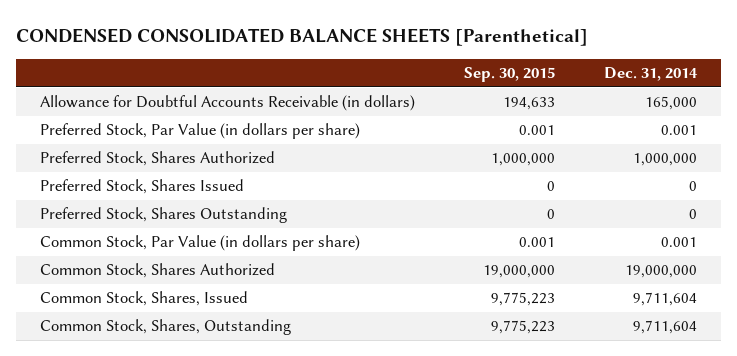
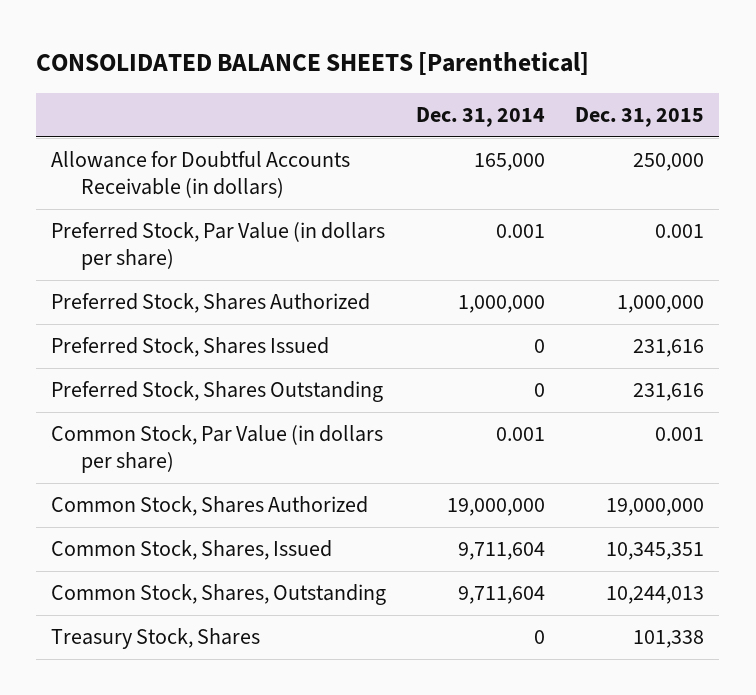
[16,28,589,47] CONDENSED CONSOLIDATED BALANCE SHEETS [Parenthetical] -> [36,51,590,75] CONSOLIDATED BALANCE SHEETS [Parenthetical]
[464,67,556,83] Sep. 30, 2015 -> none
none -> [575,107,705,128] Dec. 31, 2015
none -> [51,628,261,650] Treasury Stock, Shares

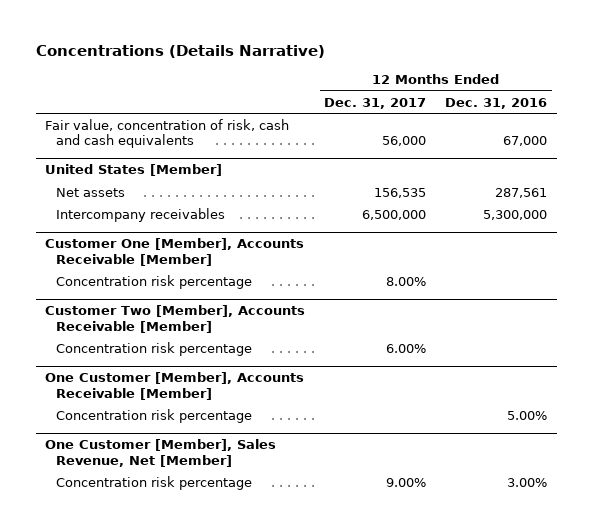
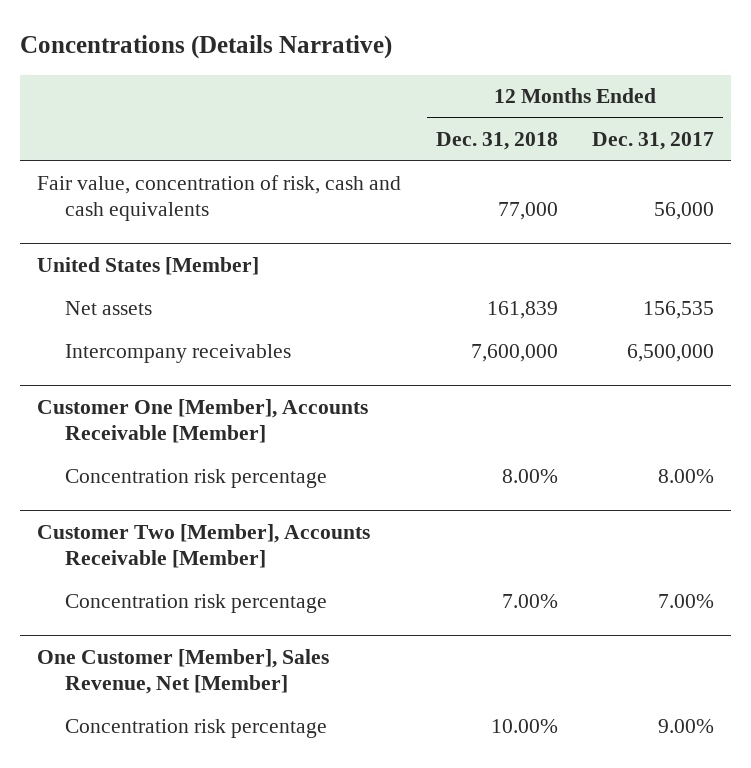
[445,97,548,109] Dec. 31, 2016 -> none
none -> [435,132,558,151] Dec. 31, 2018
[45,372,305,400] One Customer [Member], Accounts Receivable [Member] -> none
[56,408,253,423] Concentration risk percentage -> none
[386,343,427,353] 6.00% -> [658,594,715,609] 7.00%

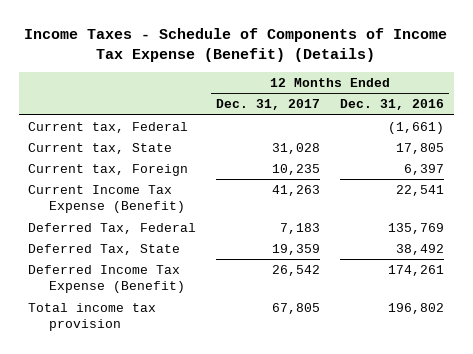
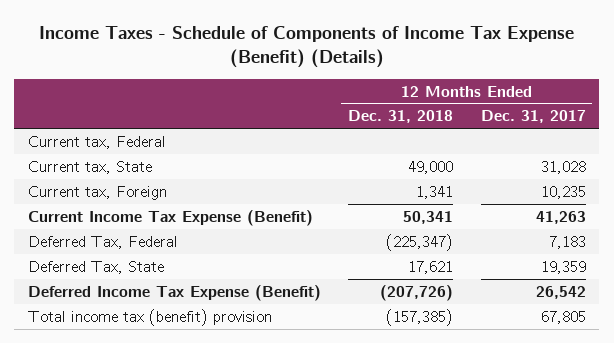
[340,99,445,111] Dec. 31, 2016 -> none
none -> [348,110,454,124] Dec. 31, 2018
[28,302,157,332] Total income tax provision -> [27,308,272,326] Total income tax (benefit) provision

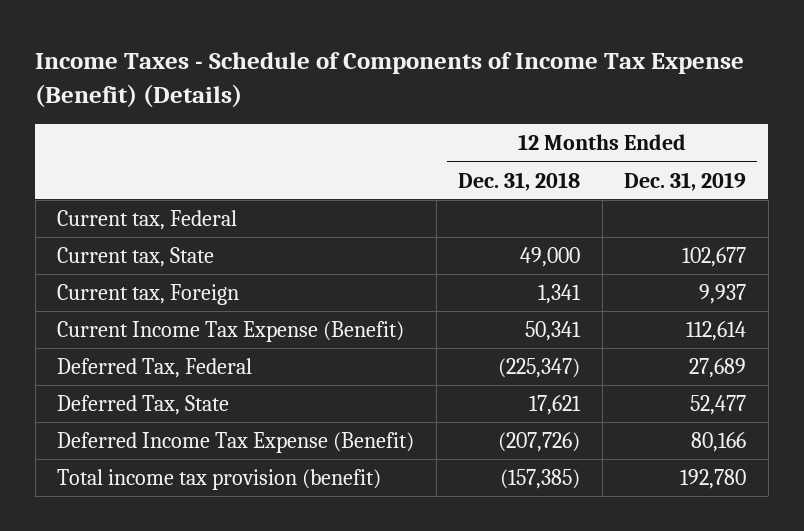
[480,110,586,124] Dec. 31, 2017 -> none
none -> [624,171,747,191] Dec. 31, 2019
[27,308,272,326] Total income tax (benefit) provision -> [57,469,382,491] Total income tax provision (benefit)

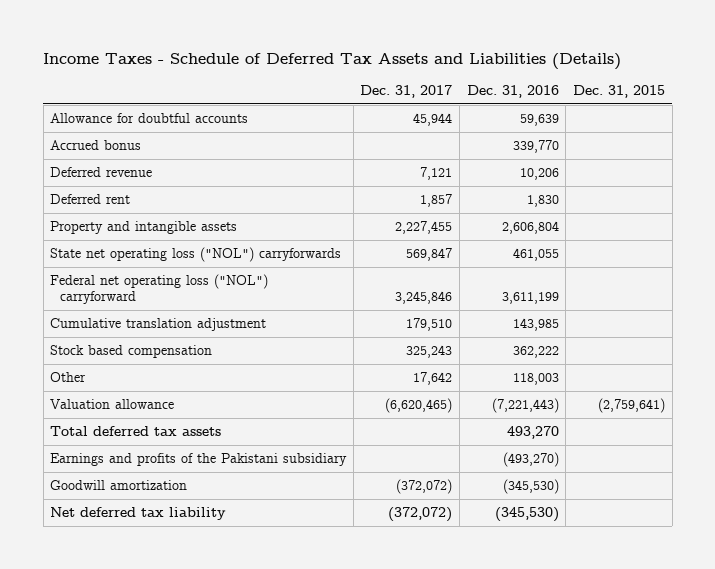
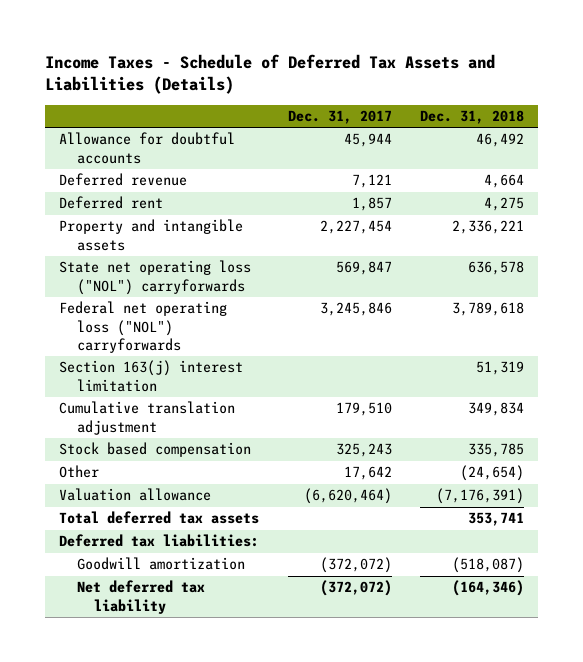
[466,84,559,98] Dec. 31, 2016 -> none
[573,84,666,98] Dec. 31, 2015 -> none
none -> [419,110,524,125] Dec. 31, 2018
[50,139,142,150] Accrued bonus -> none
[395,220,453,234] 2,227,455 -> [319,220,392,235] 2,227,454
[50,273,269,305] Federal net operating loss ("NOL") carryforward -> [59,301,228,354] Federal net operating loss ("NOL") carryforwards
none -> [59,360,244,392] Section 163(j) interest limitation
[385,397,453,413] (6,620,465) -> [303,488,392,505] (6,620,464)
[50,452,348,466] Earnings and profits of the Pakistani subsidiary -> none
none -> [59,534,260,548] Deferred tax liabilities:

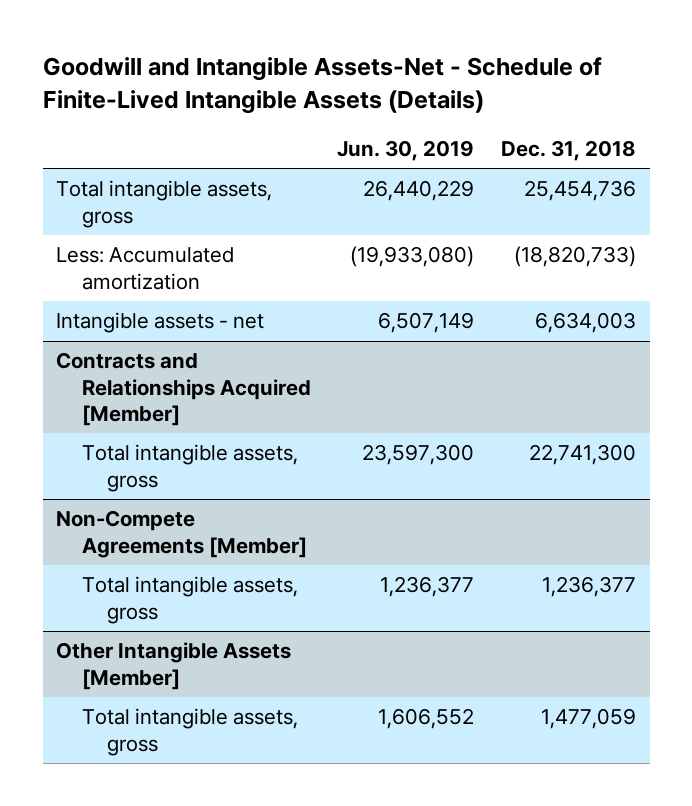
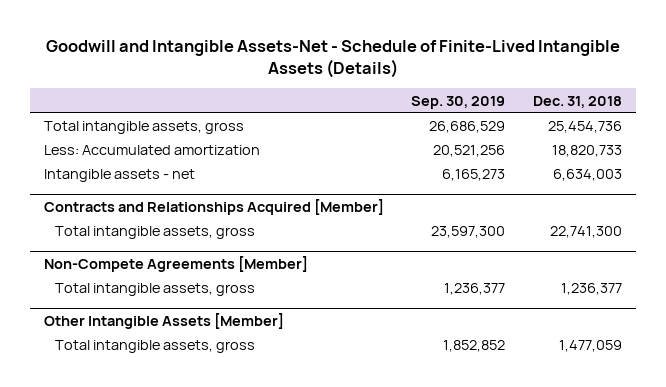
[337,140,475,162] Jun. 30, 2019 -> none
none -> [411,95,506,109] Sep. 30, 2019
[514,246,637,268] (18,820,733) -> [552,145,623,158] 18,820,733

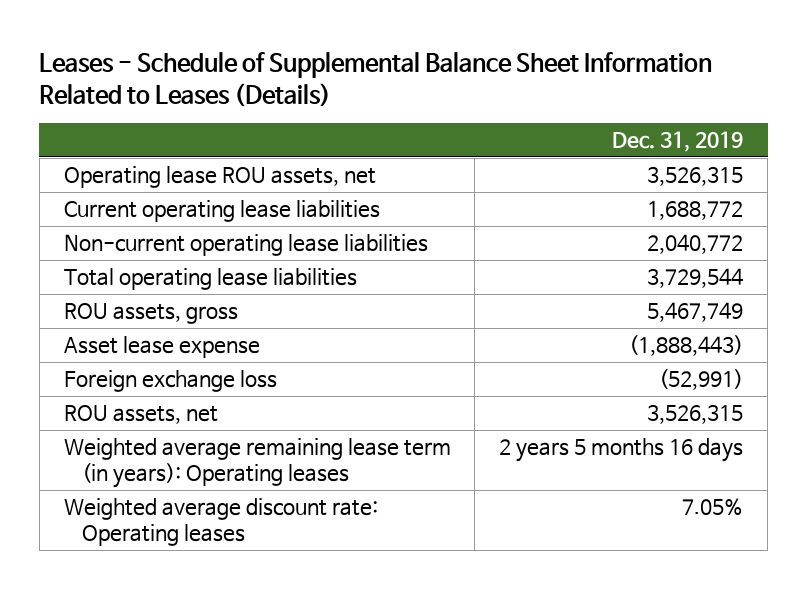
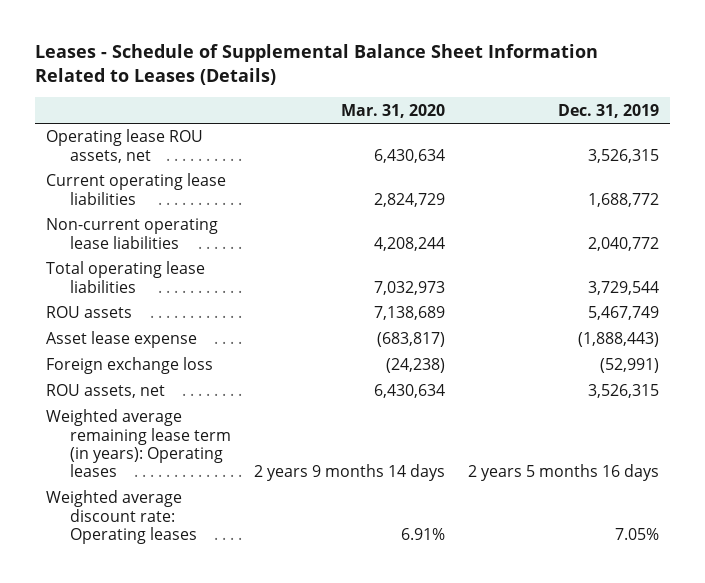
none -> [340,103,445,118] Mar. 31, 2020
[63,303,238,325] ROU assets, gross -> [46,306,133,319] ROU assets

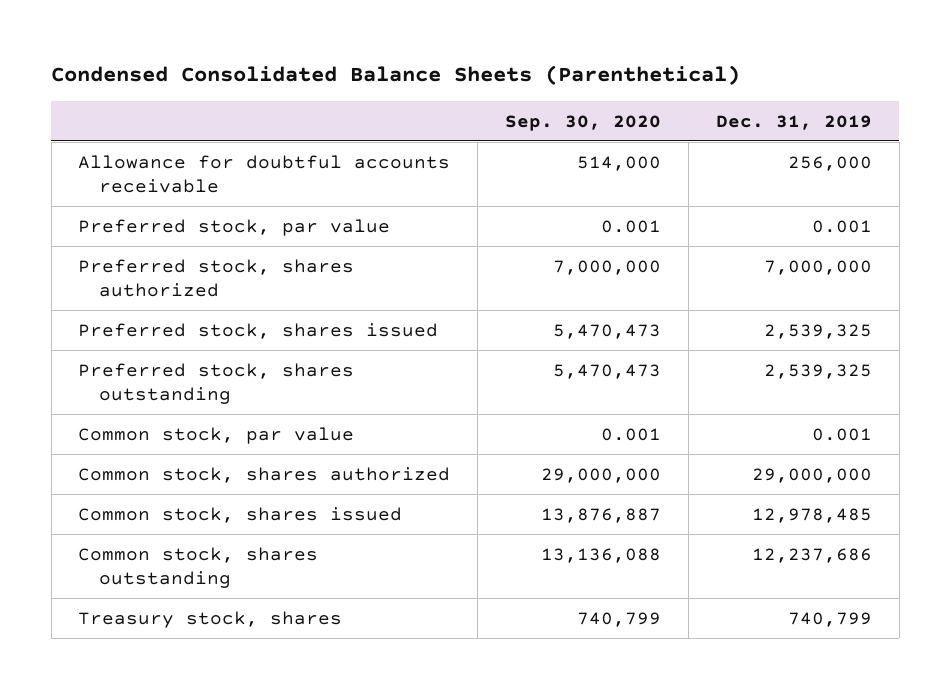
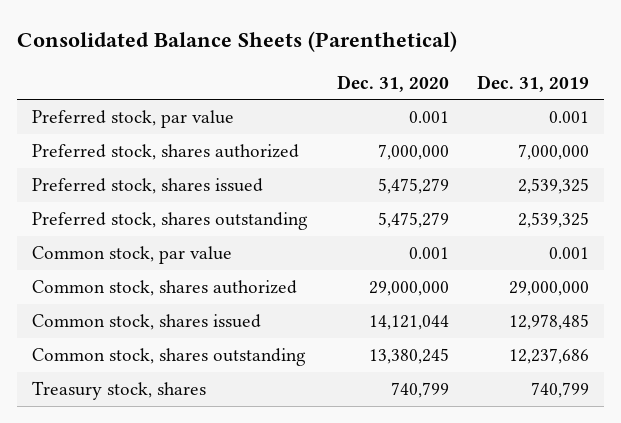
[51,65,741,86] Condensed Consolidated Balance Sheets (Parenthetical) -> [17,30,458,52] Consolidated Balance Sheets (Parenthetical)
[505,114,662,131] Sep. 30, 2020 -> none
none -> [336,74,449,92] Dec. 31, 2020
[78,154,451,193] Allowance for doubtful accounts receivable -> none

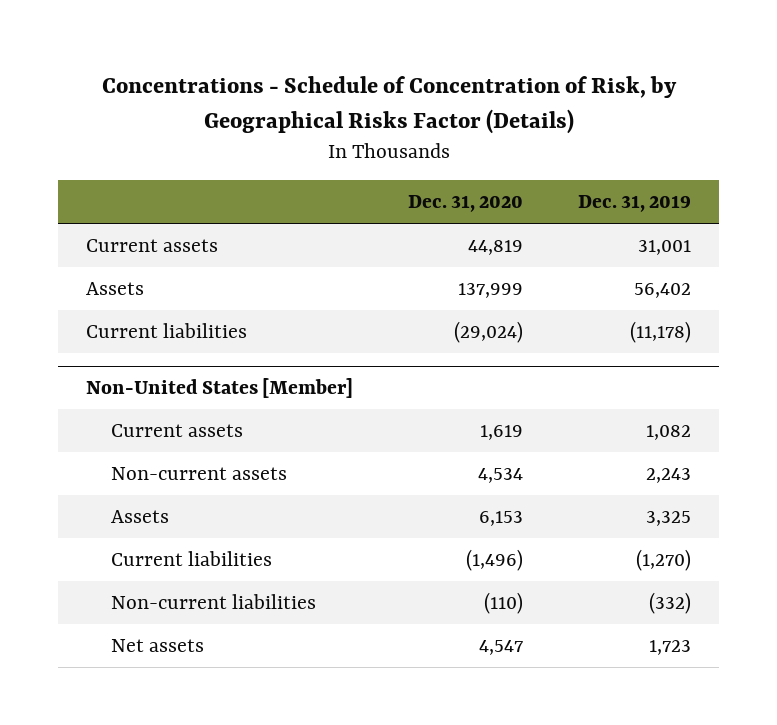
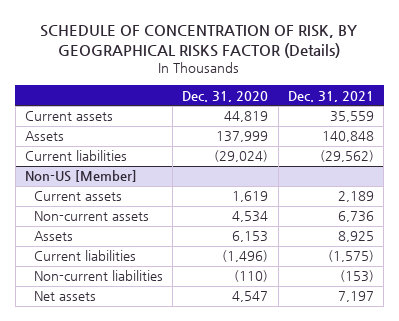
[101,76,677,134] Concentrations - Schedule of Concentration of Risk, by Geographical Risks Factor (Details) -> [40,25,358,59] SCHEDULE OF CONCENTRATION OF RISK, BY GEOGRAPHICAL RISKS FACTOR (Details)
[578,195,692,213] Dec. 31, 2019 -> none
none -> [287,90,374,102] Dec. 31, 2021
[86,378,354,399] Non-United States [Member] -> [24,170,137,183] Non-US [Member]

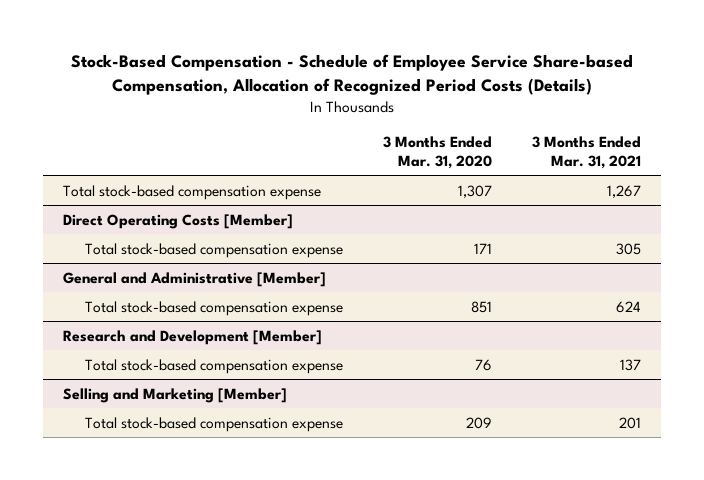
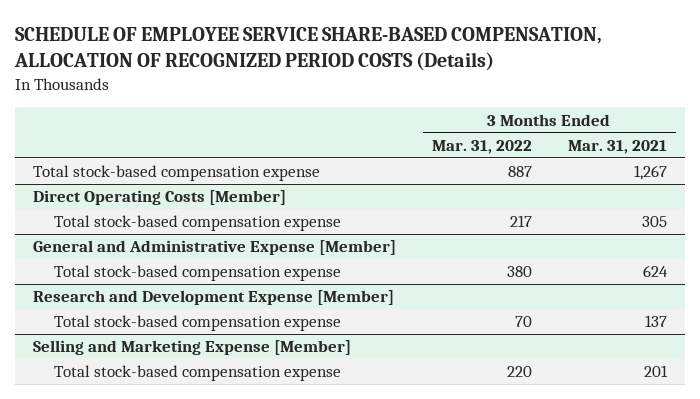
[71,54,634,96] Stock-Based Compensation - Schedule of Employee Service Share-based Compensation, Allocation of Recognized Period Costs (Details) -> [13,27,602,72] SCHEDULE OF EMPLOYEE SERVICE SHARE-BASED COMPENSATION, ALLOCATION OF RECOGNIZED PERIOD COSTS (Details)
[382,135,492,169] 3 Months Ended Mar. 31, 2020 -> none
none -> [431,140,532,155] Mar. 31, 2022
[63,271,327,287] General and Administrative [Member] -> [32,240,396,256] General and Administrative Expense [Member]
[63,329,323,345] Research and Development [Member] -> [32,290,394,306] Research and Development Expense [Member]
[63,387,288,403] Selling and Marketing [Member] -> [32,340,351,356] Selling and Marketing Expense [Member]

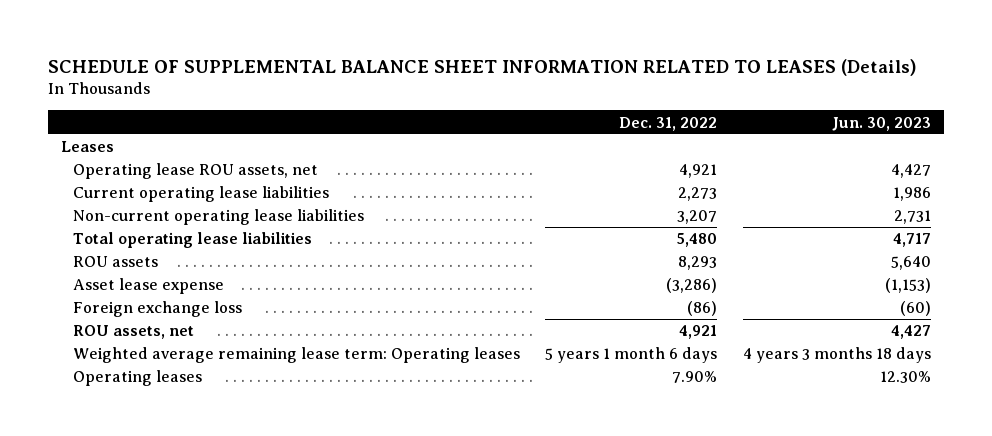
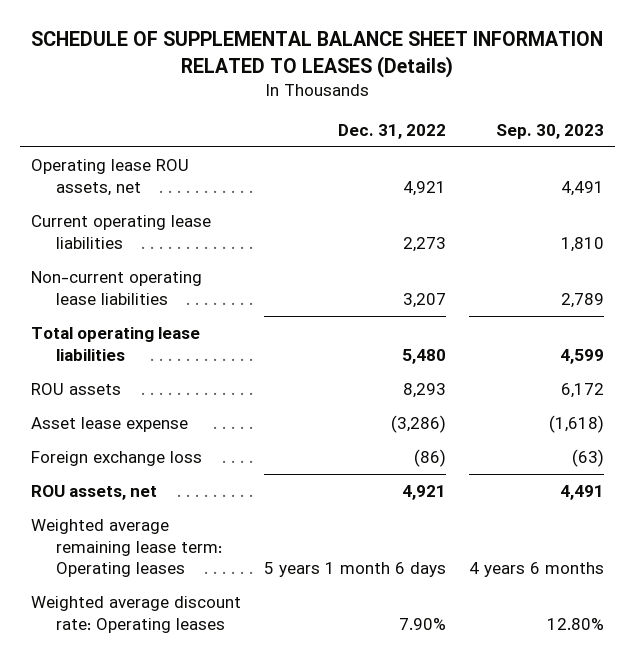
[832,116,932,131] Jun. 30, 2023 -> none
none -> [495,123,604,139] Sep. 30, 2023
[60,141,114,153] Leases -> none
[72,370,202,387] Operating leases -> [31,596,242,633] Weighted average discount rate: Operating leases

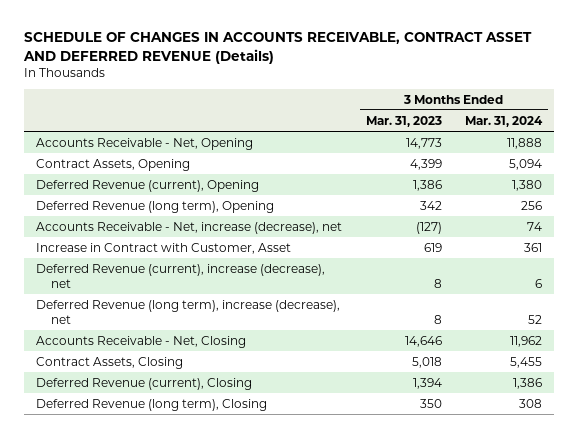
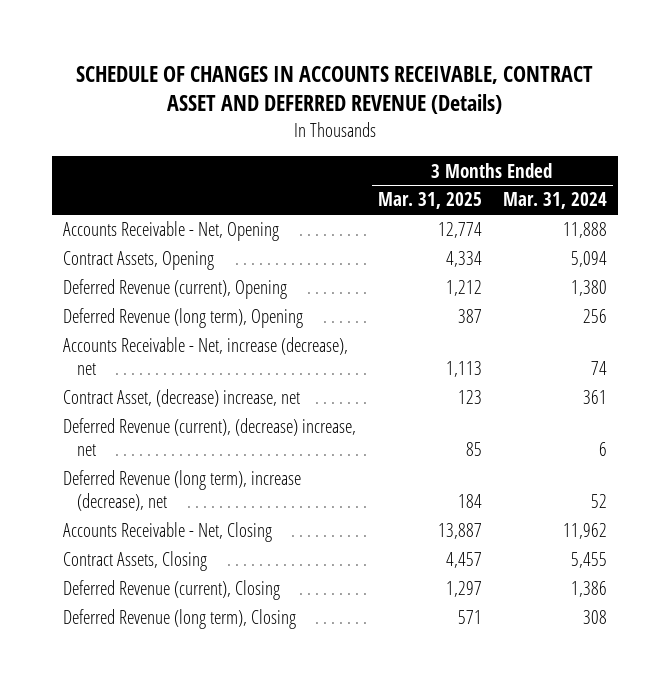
[365,115,442,127] Mar. 31, 2023 -> none
none -> [377,192,482,210] Mar. 31, 2025
[35,242,291,254] Increase in Contract with Customer, Asset -> [62,389,300,408] Contract Asset, (decrease) increase, net
[35,263,325,288] Deferred Revenue (current), increase (decrease), net -> [62,418,356,457] Deferred Revenue (current), (decrease) increase, net

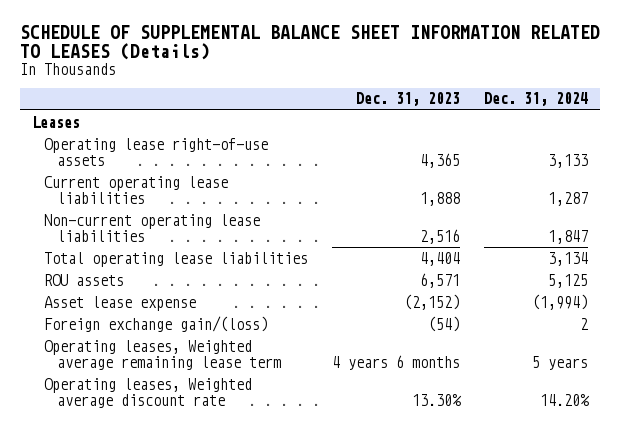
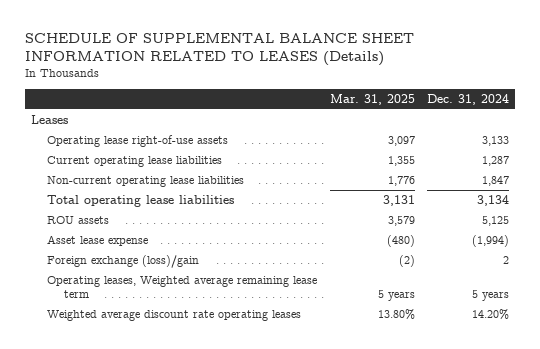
[356,92,461,107] Dec. 31, 2023 -> none
none -> [329,93,415,105] Mar. 31, 2025
[44,315,269,332] Foreign exchange gain/(loss) -> [47,254,200,268] Foreign exchange (loss)/gain
[44,377,253,408] Operating leases, Weighted average discount rate -> [47,309,302,321] Weighted average discount rate operating leases

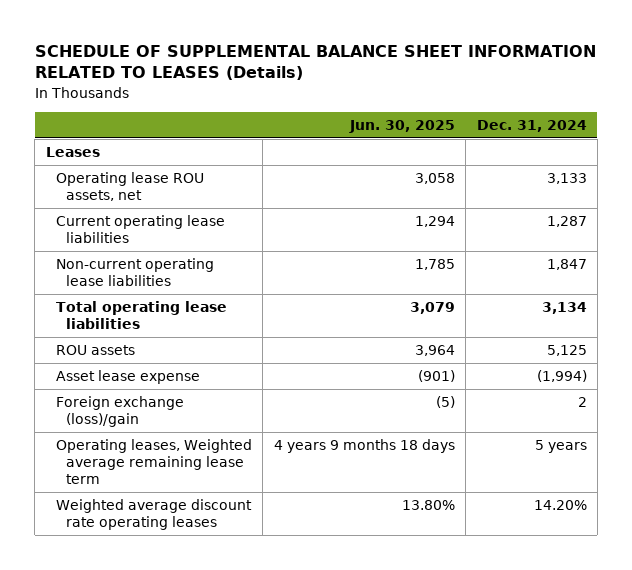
[329,93,415,105] Mar. 31, 2025 -> none
none -> [348,119,455,133] Jun. 30, 2025
[47,134,229,147] Operating lease right-of-use assets -> [55,172,204,201] Operating lease ROU assets, net

